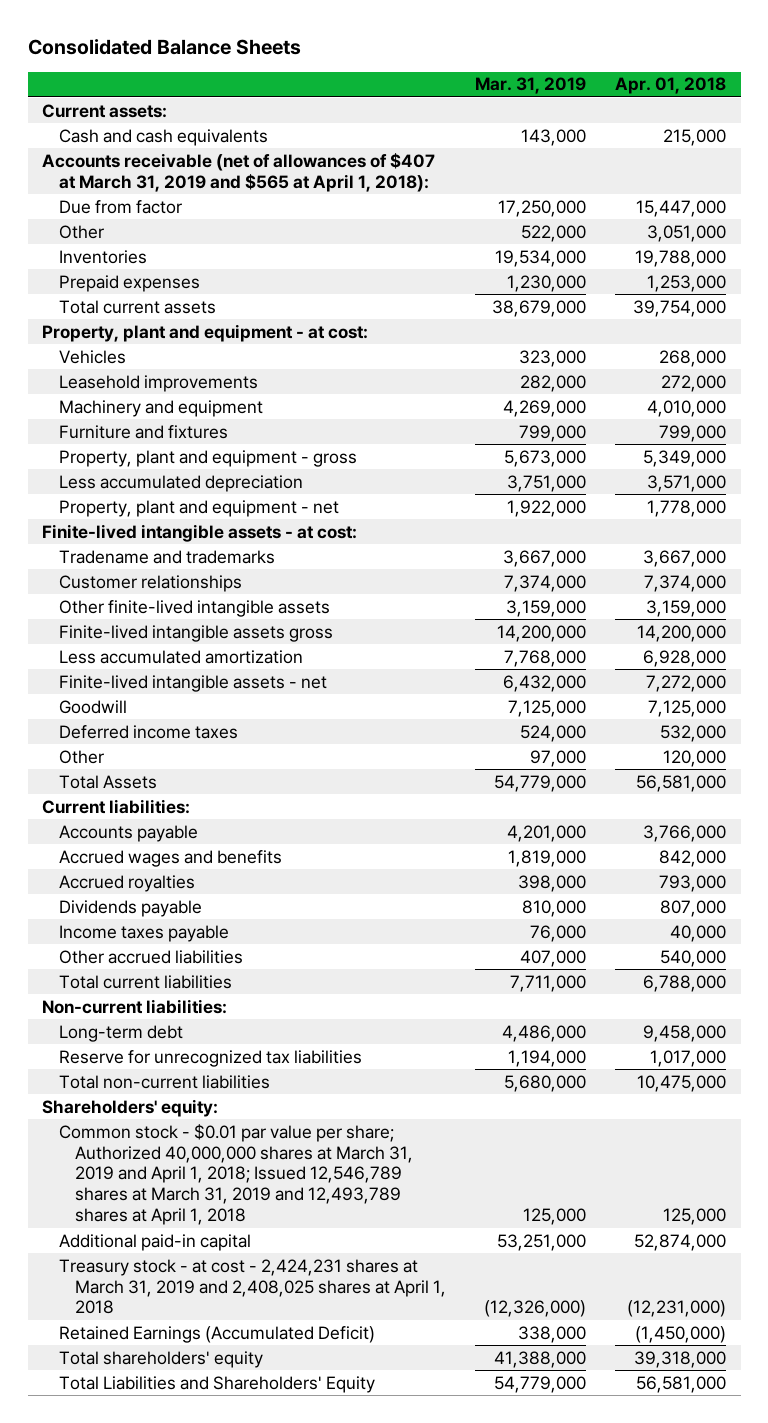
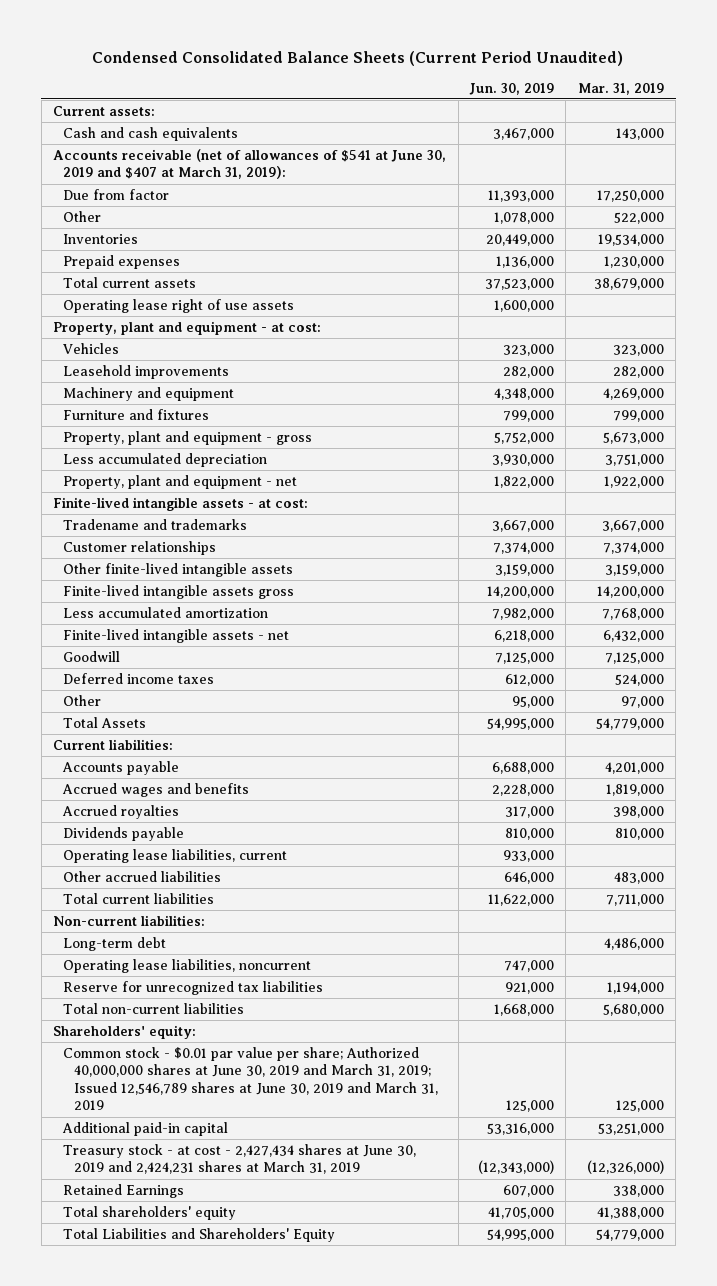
[27,39,301,56] Consolidated Balance Sheets -> [92,50,624,66] Condensed Consolidated Balance Sheets (Current Period Unaudited)
[615,77,727,95] Apr. 01, 2018 -> none
none -> [468,82,554,95] Jun. 30, 2019
[42,152,436,192] Accounts receivable (net of allowances of $407 at March 31, 2019 and $565 at April 1, 2018): -> [53,148,447,180] Accounts receivable (net of allowances of $541 at June 30, 2019 and $407 at March 31, 2019):
none -> [63,298,295,313] Operating lease right of use assets
[58,924,229,942] Income taxes payable -> none
none -> [63,848,288,863] Operating lease liabilities, current
[520,949,587,967] 407,000 -> [613,871,664,884] 483,000
none -> [63,958,312,973] Operating lease liabilities, noncurrent
[58,1123,414,1226] Common stock - $0.01 par value per share; Authorized 40,000,000 shares at March 31, 2019 and April 1, 2018; Issued 12,546,789 shares at March 31, 2019 and 12,493,789 shares at April 1, 2018 -> [63,1046,438,1111] Common stock - $0.01 par value per share; Authorized 40,000,000 shares at June 30, 2019 and March 31, 2019; Issued 12,546,789 shares at June 30, 2019 and March 31, 2019
[58,1258,447,1315] Treasury stock - at cost - 2,424,231 shares at March 31, 2019 and 2,408,025 shares at April 1, 2018 -> [63,1143,417,1175] Treasury stock - at cost - 2,427,434 shares at June 30, 2019 and 2,424,231 shares at March 31, 2019
[58,1325,375,1343] Retained Earnings (Accumulated Deficit) -> [63,1183,185,1198] Retained Earnings

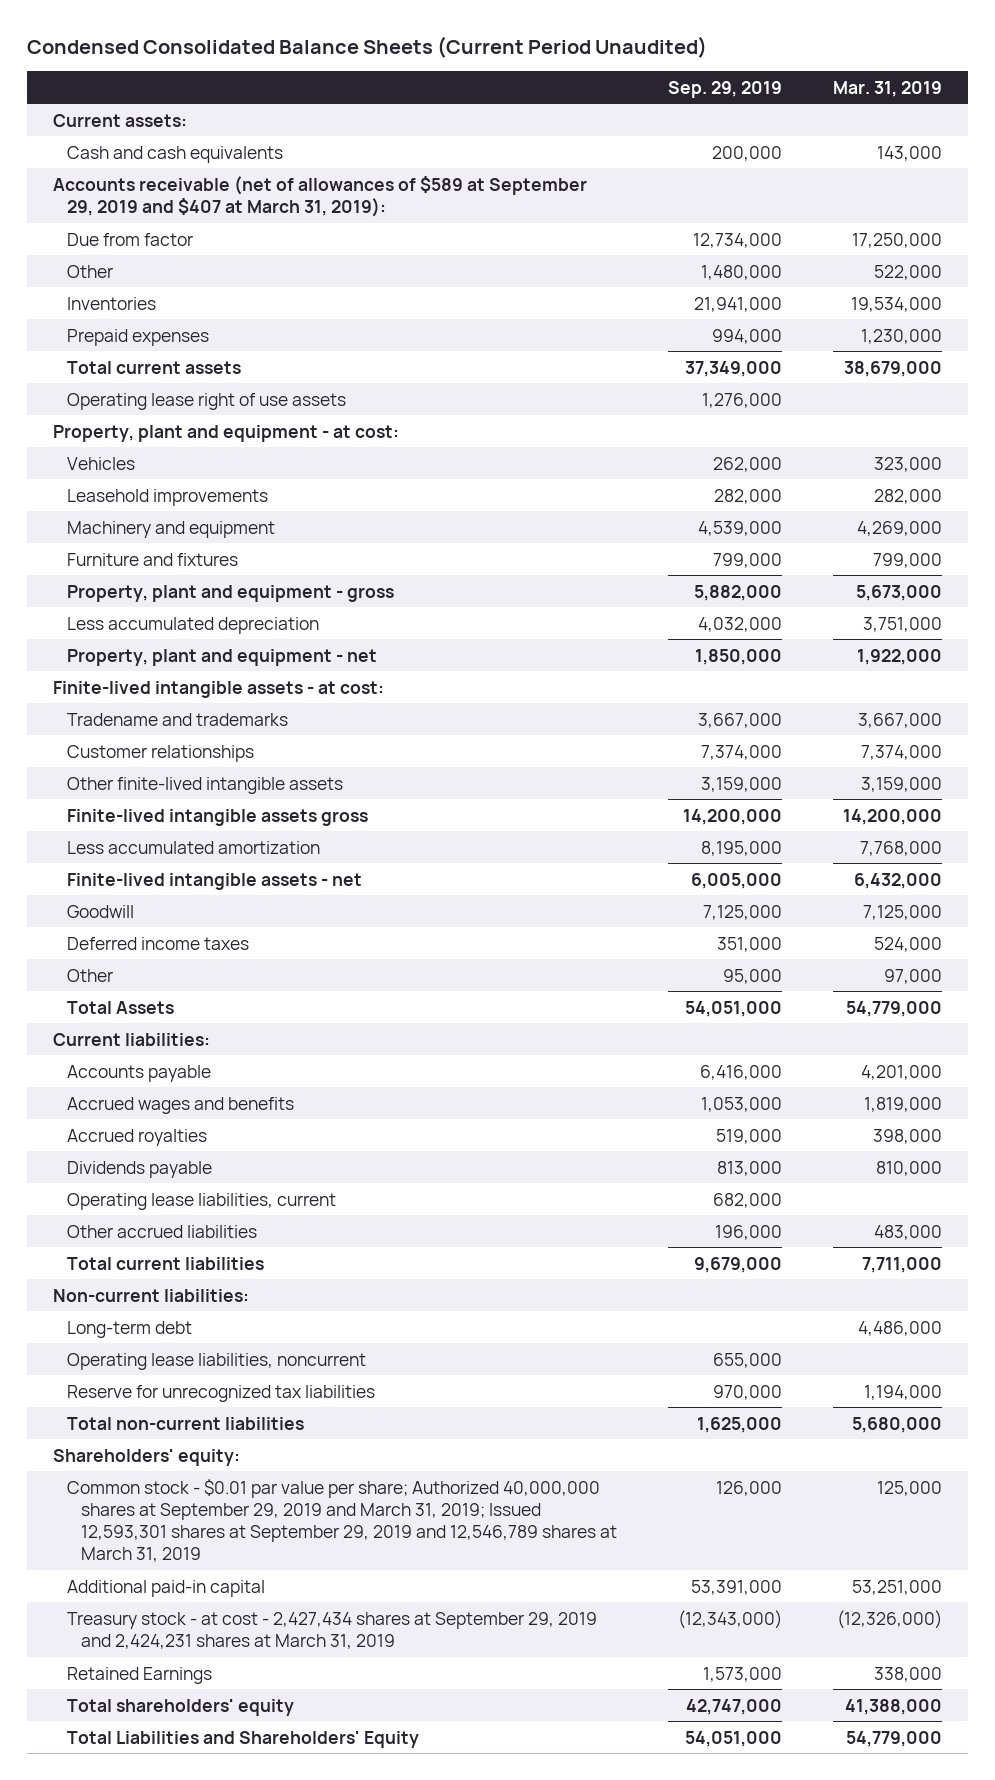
[468,82,554,95] Jun. 30, 2019 -> none
none -> [668,80,783,98] Sep. 29, 2019
[53,148,447,180] Accounts receivable (net of allowances of $541 at June 30, 2019 and $407 at March 31, 2019): -> [52,175,587,217] Accounts receivable (net of allowances of $589 at September 29, 2019 and $407 at March 31, 2019):
[63,1046,438,1111] Common stock - $0.01 par value per share; Authorized 40,000,000 shares at June 30, 2019 and March 31, 2019; Issued 12,546,789 shares at June 30, 2019 and March 31, 2019 -> [66,1478,617,1562] Common stock - $0.01 par value per share; Authorized 40,000,000 shares at September 29, 2019 and March 31, 2019; Issued 12,593,301 shares at September 29, 2019 and 12,546,789 shares at March 31, 2019
[63,1143,417,1175] Treasury stock - at cost - 2,427,434 shares at June 30, 2019 and 2,424,231 shares at March 31, 2019 -> [66,1611,597,1649] Treasury stock - at cost - 2,427,434 shares at September 29, 2019 and 2,424,231 shares at March 31, 2019

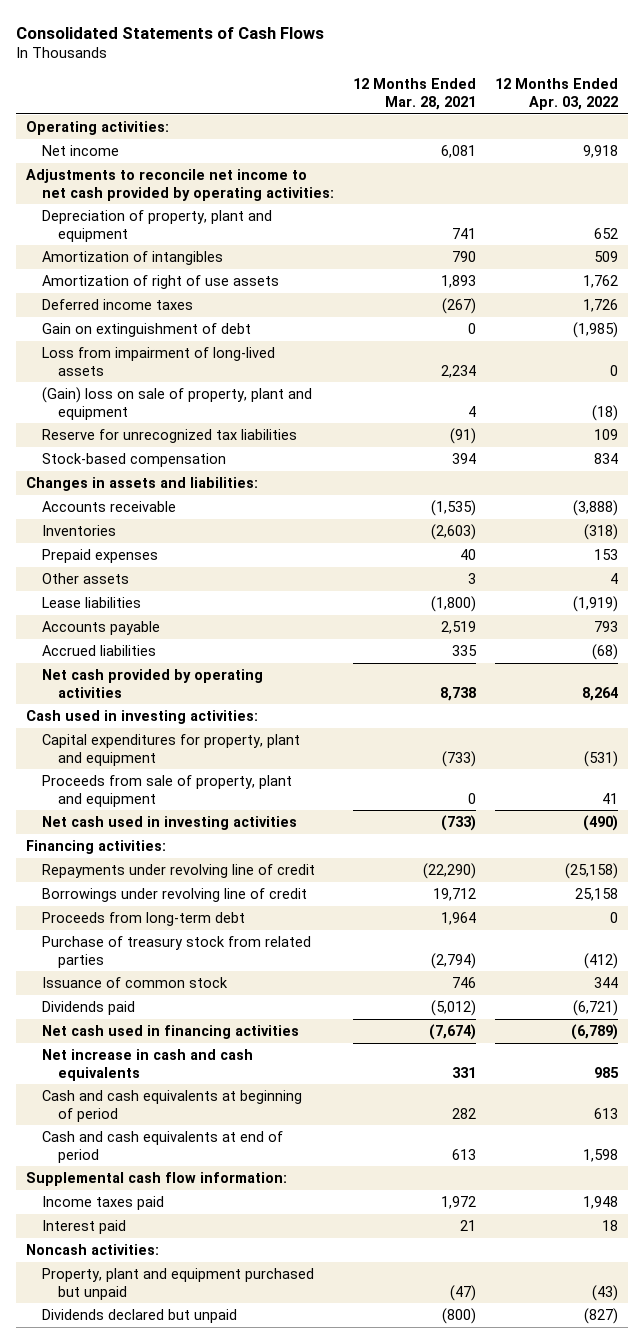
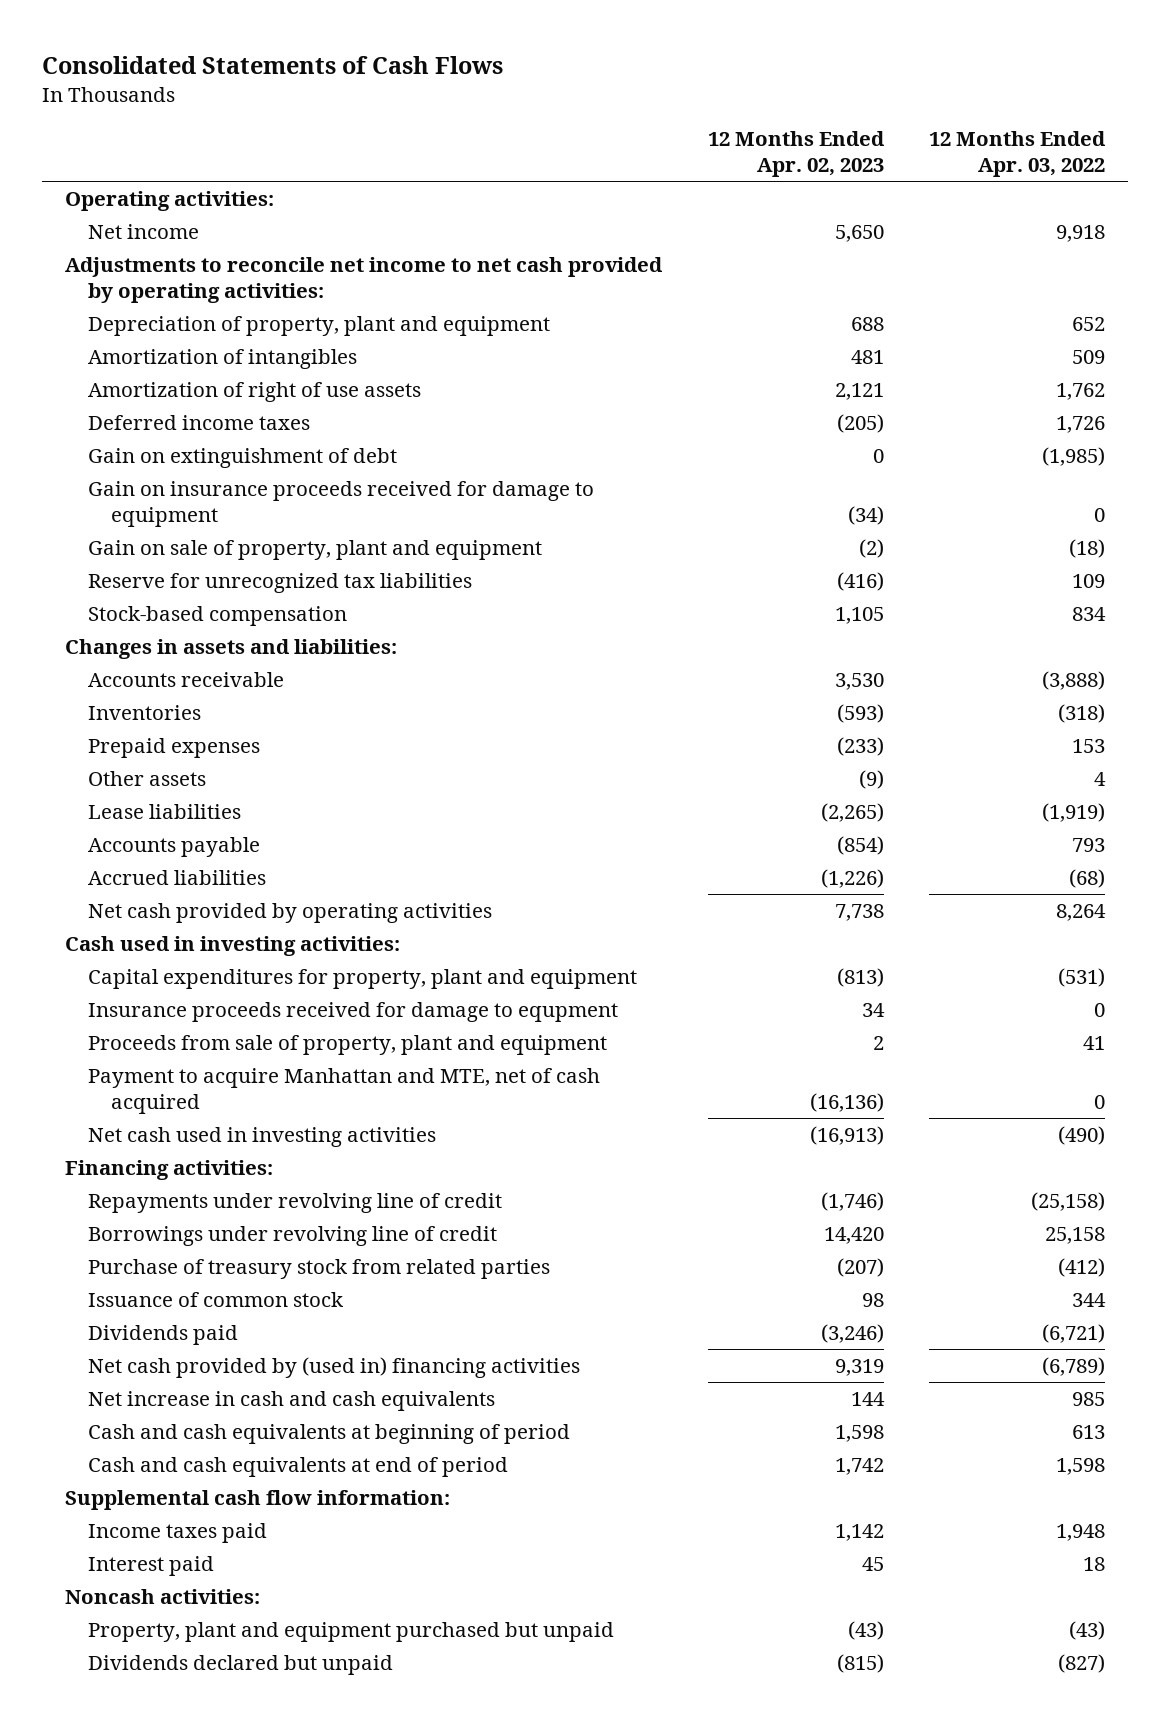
[353,78,477,110] 12 Months Ended Mar. 28, 2021 -> none
none -> [707,131,885,178] 12 Months Ended Apr. 02, 2023
[42,346,276,376] Loss from impairment of long-lived assets -> none
none -> [88,480,595,527] Gain on insurance proceeds received for damage to equipment
[42,386,313,420] (Gain) loss on sale of property, plant and equipment -> [88,539,543,560] Gain on sale of property, plant and equipment
none -> [88,1001,619,1022] Insurance proceeds received for damage to equpment
none -> [88,1067,601,1114] Payment to acquire Manhattan and MTE, net of cash acquired
[42,911,246,926] Proceeds from long-term debt -> none
[42,1024,300,1039] Net cash used in financing activities -> [88,1356,581,1378] Net cash provided by (used in) financing activities

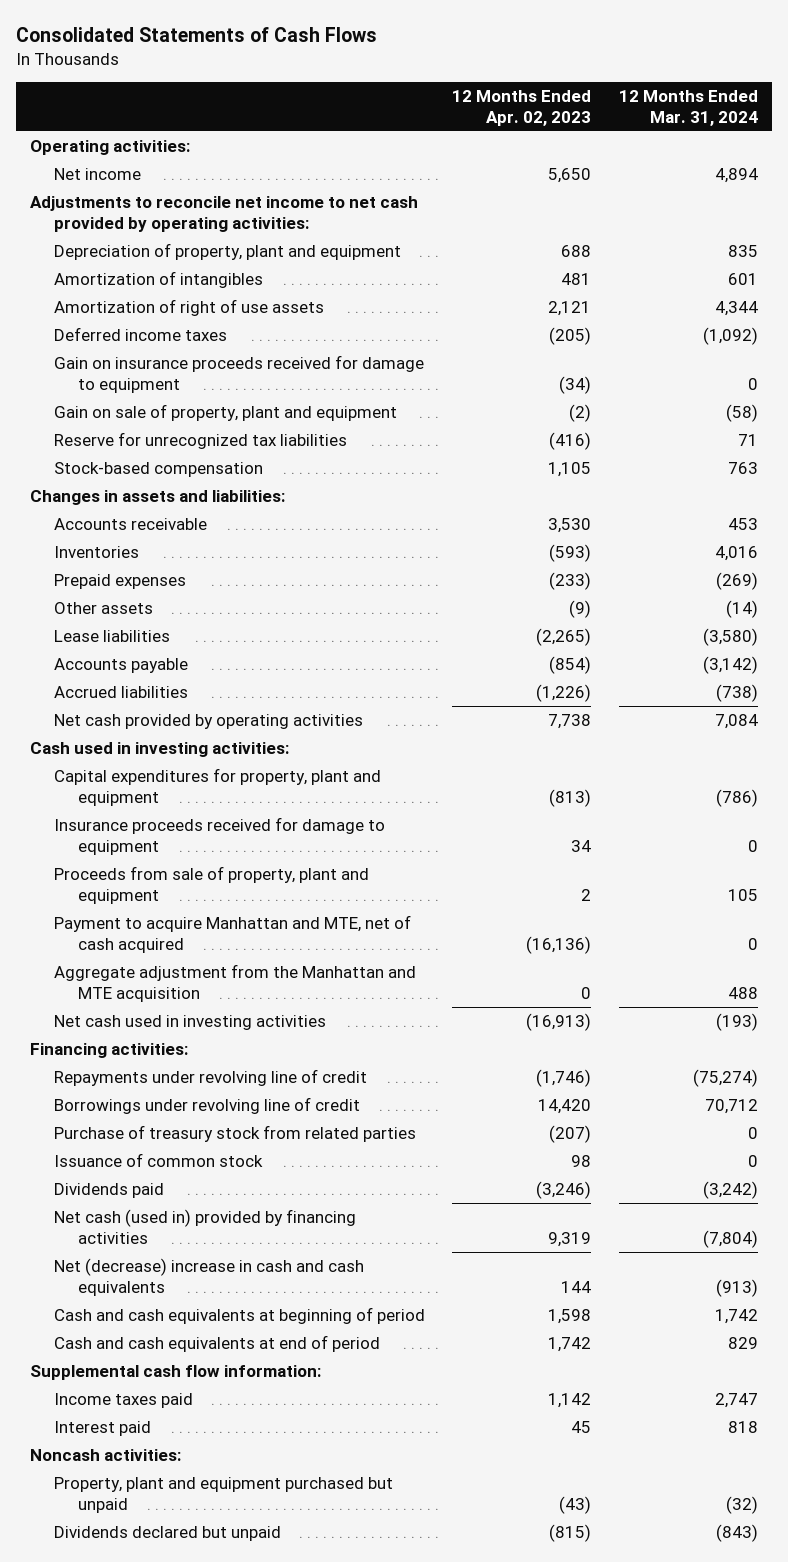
[929,131,1107,178] 12 Months Ended Apr. 03, 2022 -> none
none -> [618,89,758,126] 12 Months Ended Mar. 31, 2024
[88,447,398,468] Gain on extinguishment of debt -> none
[88,1001,619,1022] Insurance proceeds received for damage to equpment -> [53,816,385,856] Insurance proceeds received for damage to equipment
none -> [53,963,416,1003] Aggregate adjustment from the Manhattan and MTE acquisition
[88,1356,581,1378] Net cash provided by (used in) financing activities -> [53,1208,356,1245] Net cash (used in) provided by financing activities
[88,1390,496,1411] Net increase in cash and cash equivalents -> [53,1257,364,1297] Net (decrease) increase in cash and cash equivalents

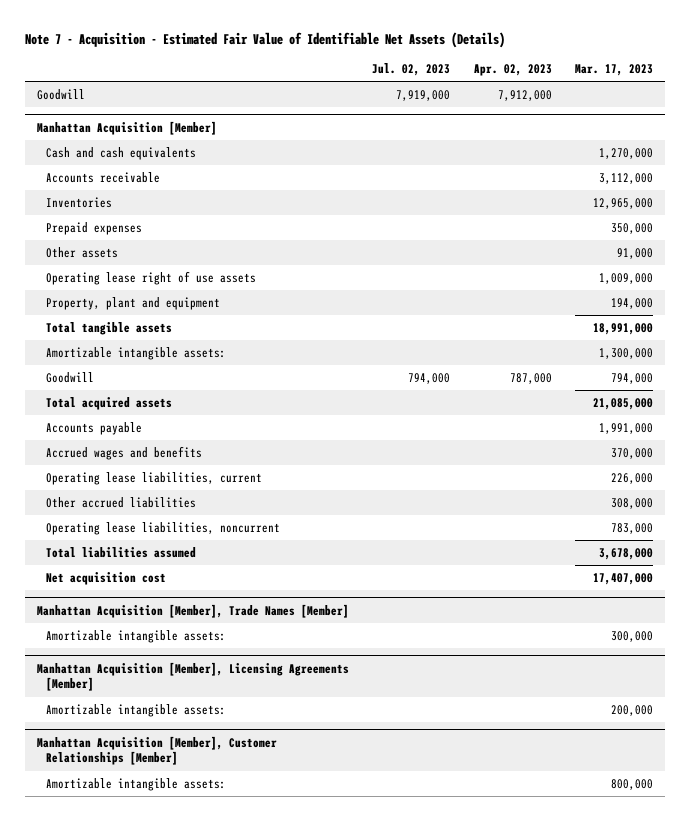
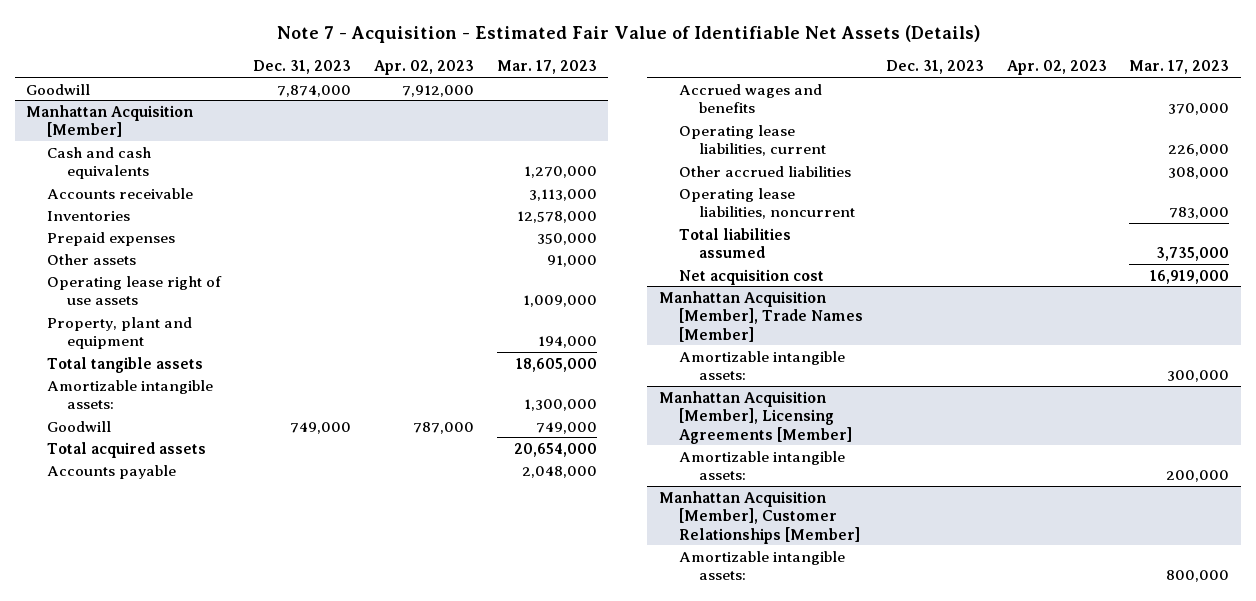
[372,63,451,77] Jul. 02, 2023 -> none
none -> [253,60,352,75] Dec. 31, 2023
[599,172,654,184] 3,112,000 -> [528,188,597,201] 3,113,000
[593,197,654,209] 12,965,000 -> [516,210,597,223] 12,578,000
[593,322,654,335] 18,991,000 -> [515,357,597,372] 18,605,000
[611,372,654,384] 794,000 -> [535,421,597,434] 749,000
[593,397,654,410] 21,085,000 -> [513,442,597,457] 20,654,000
[599,422,654,434] 1,991,000 -> [521,465,597,478] 2,048,000
[599,547,654,560] 3,678,000 -> [1156,247,1230,262] 3,735,000
[593,572,654,585] 17,407,000 -> [1150,269,1230,284] 16,919,000

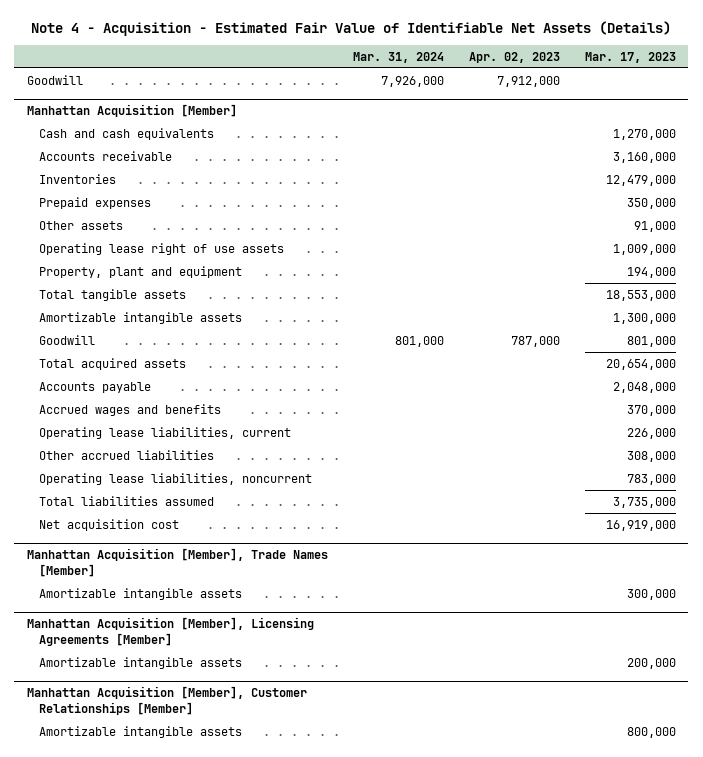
[276,25,980,44] Note 7 - Acquisition - Estimated Fair Value of Identifiable Net Assets (Details) -> [31,21,672,37] Note 4 - Acquisition - Estimated Fair Value of Identifiable Net Assets (Details)
[253,60,352,75] Dec. 31, 2023 -> none
none -> [352,51,444,63] Mar. 31, 2024
[528,188,597,201] 3,113,000 -> [612,151,676,163] 3,160,000
[516,210,597,223] 12,578,000 -> [605,174,676,186] 12,479,000
[515,357,597,372] 18,605,000 -> [605,289,676,301] 18,553,000
[46,379,213,410] Amortizable intangible assets: -> [38,311,242,324] Amortizable intangible assets
[535,421,597,434] 749,000 -> [626,335,676,347] 801,000
[678,350,845,381] Amortizable intangible assets: -> [38,587,242,600] Amortizable intangible assets
[678,450,845,481] Amortizable intangible assets: -> [38,656,242,669] Amortizable intangible assets
[678,550,845,581] Amortizable intangible assets: -> [38,725,242,738] Amortizable intangible assets

